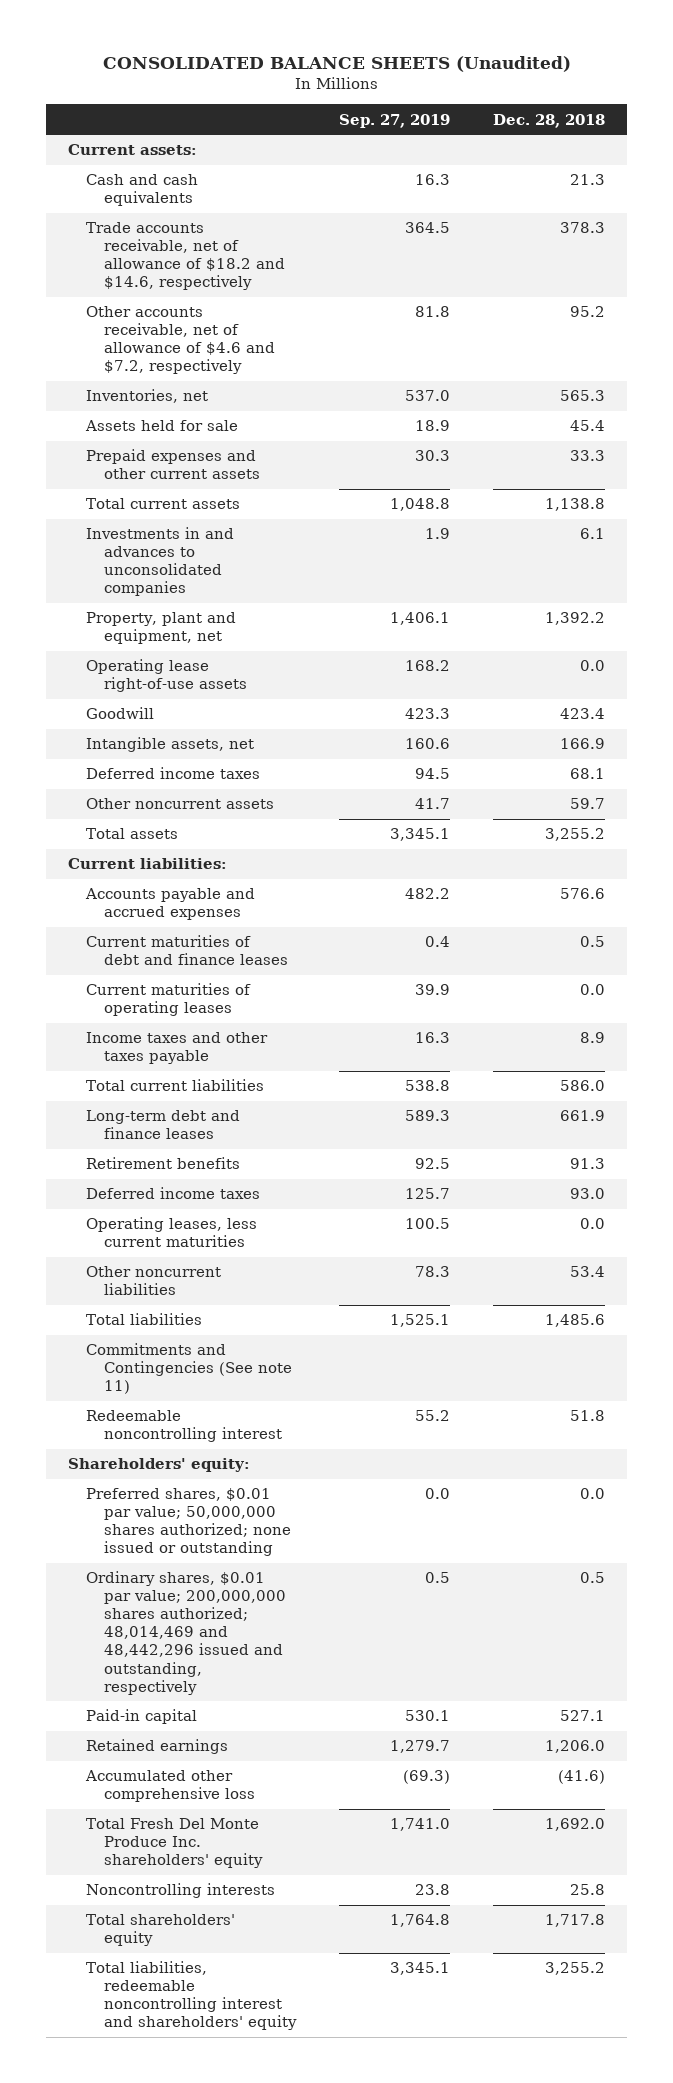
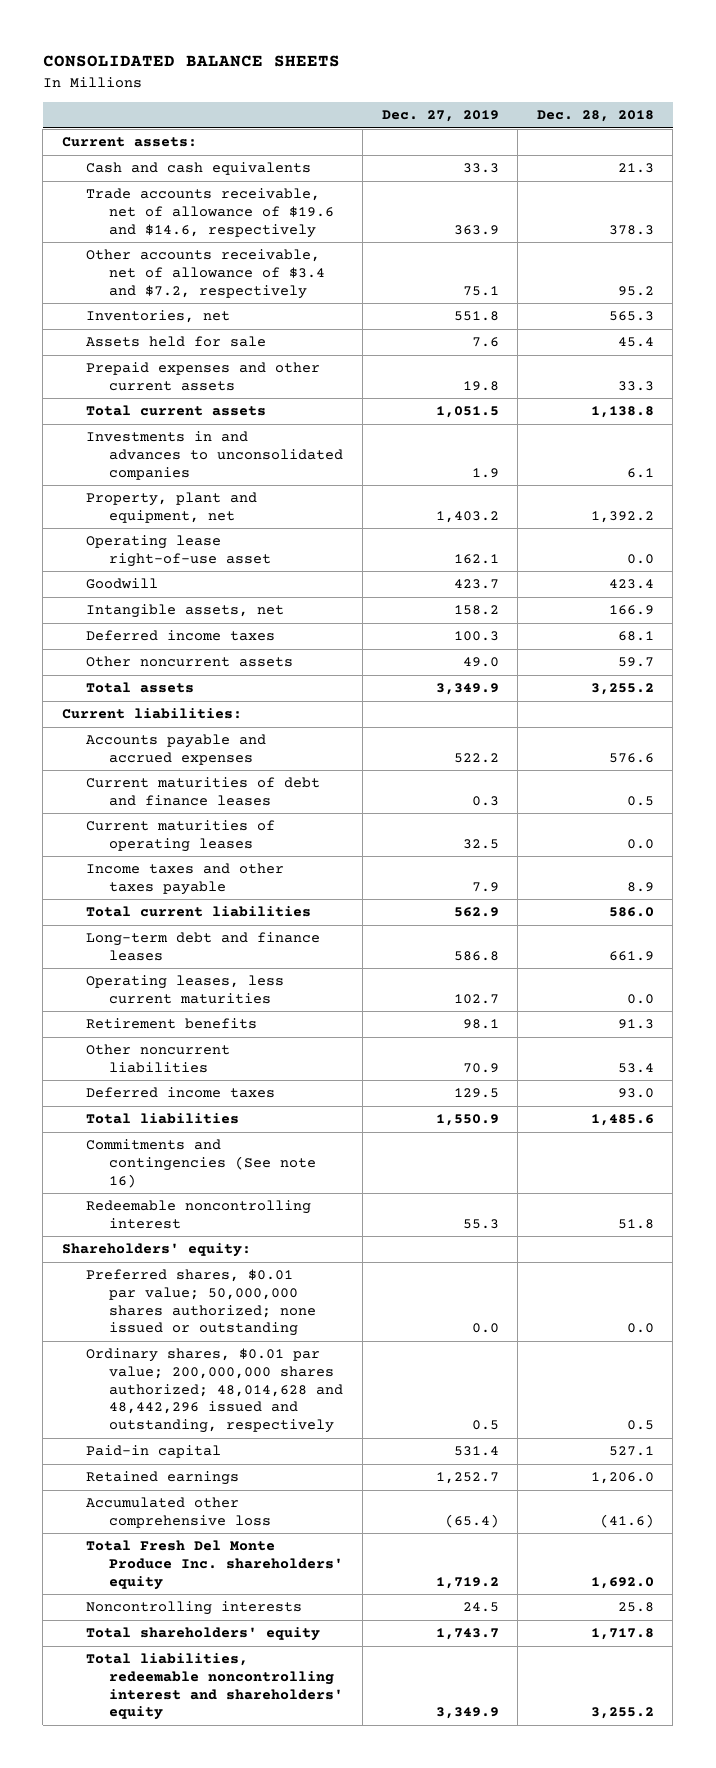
[102,56,571,73] CONSOLIDATED BALANCE SHEETS (Unaudited) -> [42,55,340,68] CONSOLIDATED BALANCE SHEETS
[338,113,450,128] Sep. 27, 2019 -> none
none -> [381,110,499,123] Dec. 27, 2019
[85,222,285,291] Trade accounts receivable, net of allowance of $18.2 and $14.6, respectively -> [85,188,335,238] Trade accounts receivable, net of allowance of $19.6 and $14.6, respectively
[85,306,275,375] Other accounts receivable, net of allowance of $4.6 and $7.2, respectively -> [85,249,326,299] Other accounts receivable, net of allowance of $3.4 and $7.2, respectively
[85,659,247,693] Operating lease right-of-use assets -> [85,535,272,567] Operating lease right-of-use asset
[85,1157,240,1170] Retirement benefits -> [85,1018,257,1030] Retirement benefits
[85,1187,260,1200] Deferred income taxes -> [85,1087,275,1099] Deferred income taxes
[85,1343,292,1395] Commitments and Contingencies (See note 11) -> [85,1139,317,1188] Commitments and contingencies (See note 16)
[85,1571,286,1695] Ordinary shares, $0.01 par value; 200,000,000 shares authorized; 48,014,469 and 48,442,296 issued and outstanding, respectively -> [85,1348,344,1434] Ordinary shares, $0.01 par value; 200,000,000 shares authorized; 48,014,628 and 48,442,296 issued and outstanding, respectively

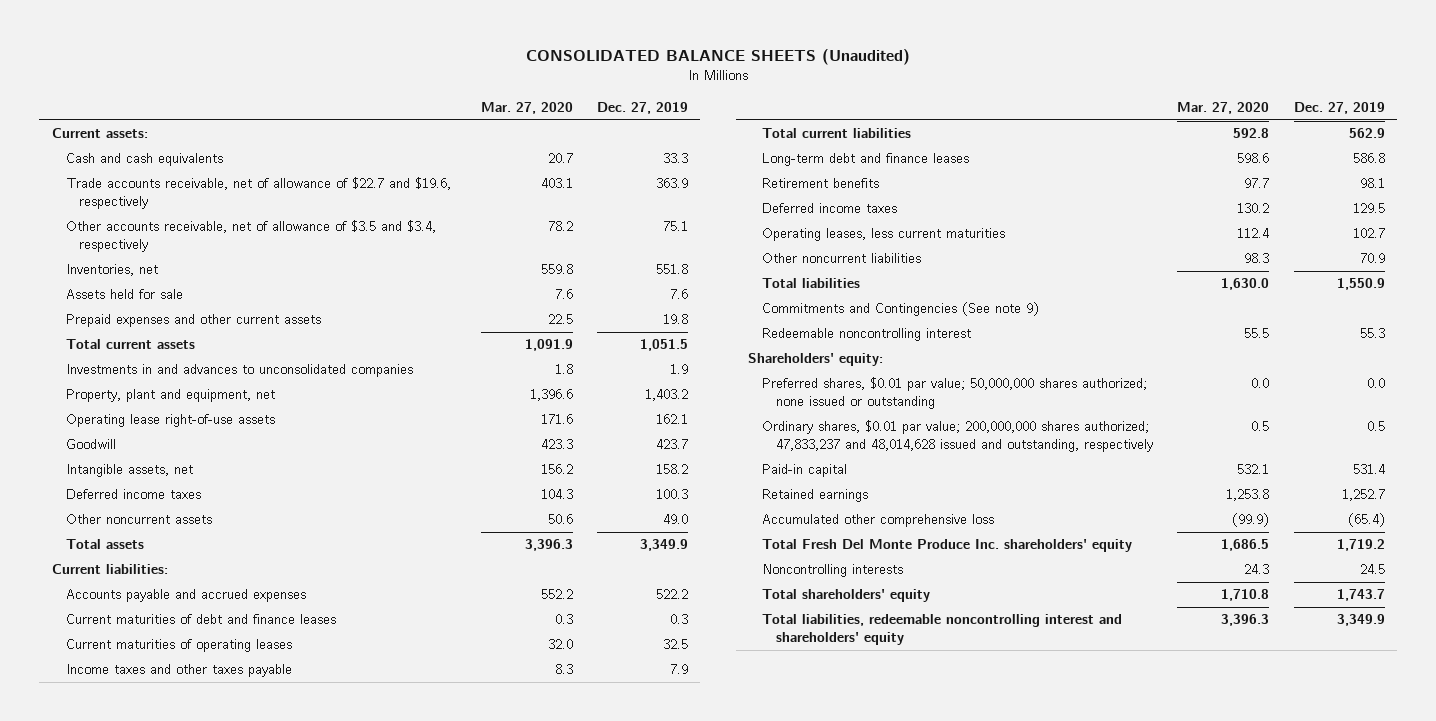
[42,55,340,68] CONSOLIDATED BALANCE SHEETS -> [526,49,911,66] CONSOLIDATED BALANCE SHEETS (Unaudited)
[536,110,654,123] Dec. 28, 2018 -> none
none -> [480,101,573,114] Mar. 27, 2020
[85,188,335,238] Trade accounts receivable, net of allowance of $19.6 and $14.6, respectively -> [65,177,451,210] Trade accounts receivable, net of allowance of $22.7 and $19.6, respectively
[85,249,326,299] Other accounts receivable, net of allowance of $3.4 and $7.2, respectively -> [65,220,436,253] Other accounts receivable, net of allowance of $3.5 and $3.4, respectively
[85,535,272,567] Operating lease right-of-use asset -> [65,414,275,428] Operating lease right-of-use assets
[85,975,284,1004] Operating leases, less current maturities -> [761,228,1005,242] Operating leases, less current maturities
[85,1044,230,1073] Other noncurrent liabilities -> [761,253,921,264] Other noncurrent liabilities
[85,1139,317,1188] Commitments and contingencies (See note 16) -> [761,302,1039,317] Commitments and Contingencies (See note 9)
[85,1348,344,1434] Ordinary shares, $0.01 par value; 200,000,000 shares authorized; 48,014,628 and 48,442,296 issued and outstanding, respectively -> [761,420,1153,453] Ordinary shares, $0.01 par value; 200,000,000 shares authorized; 47,833,237 and 48,014,628 issued and outstanding, respectively

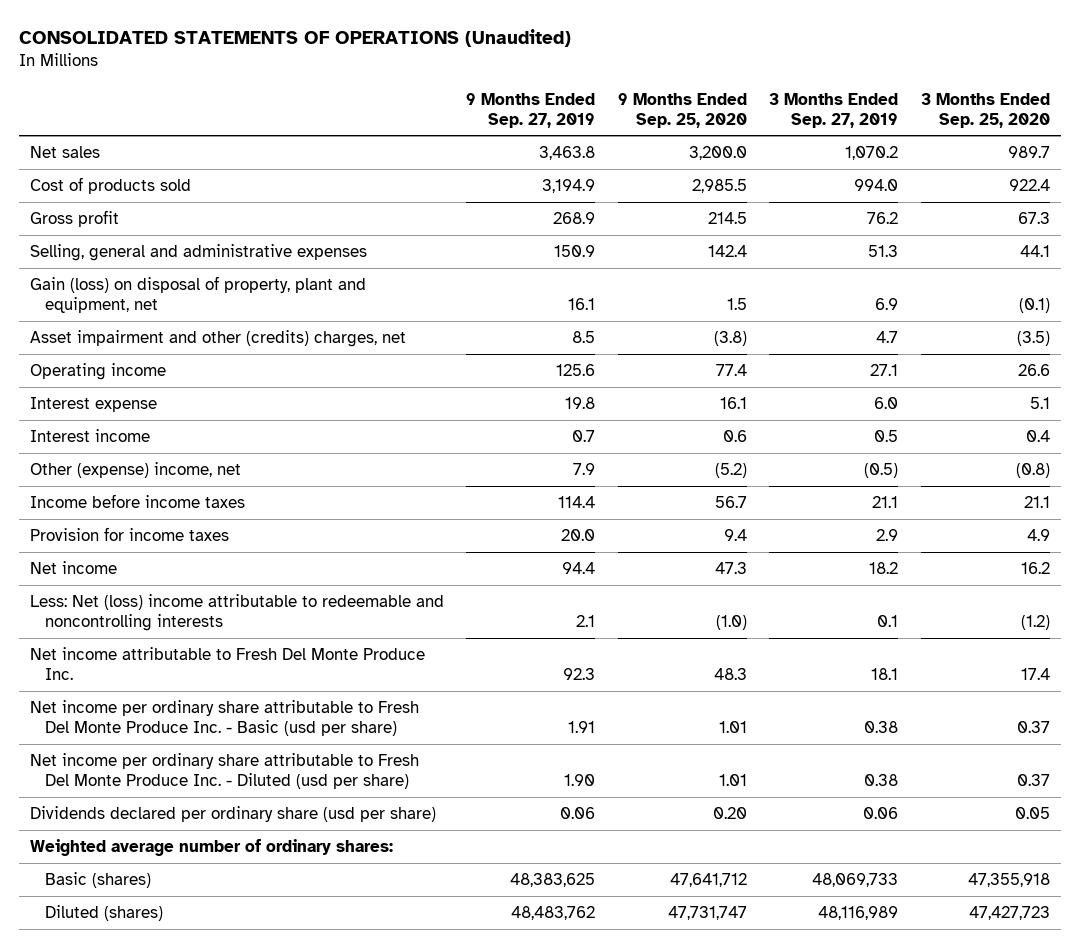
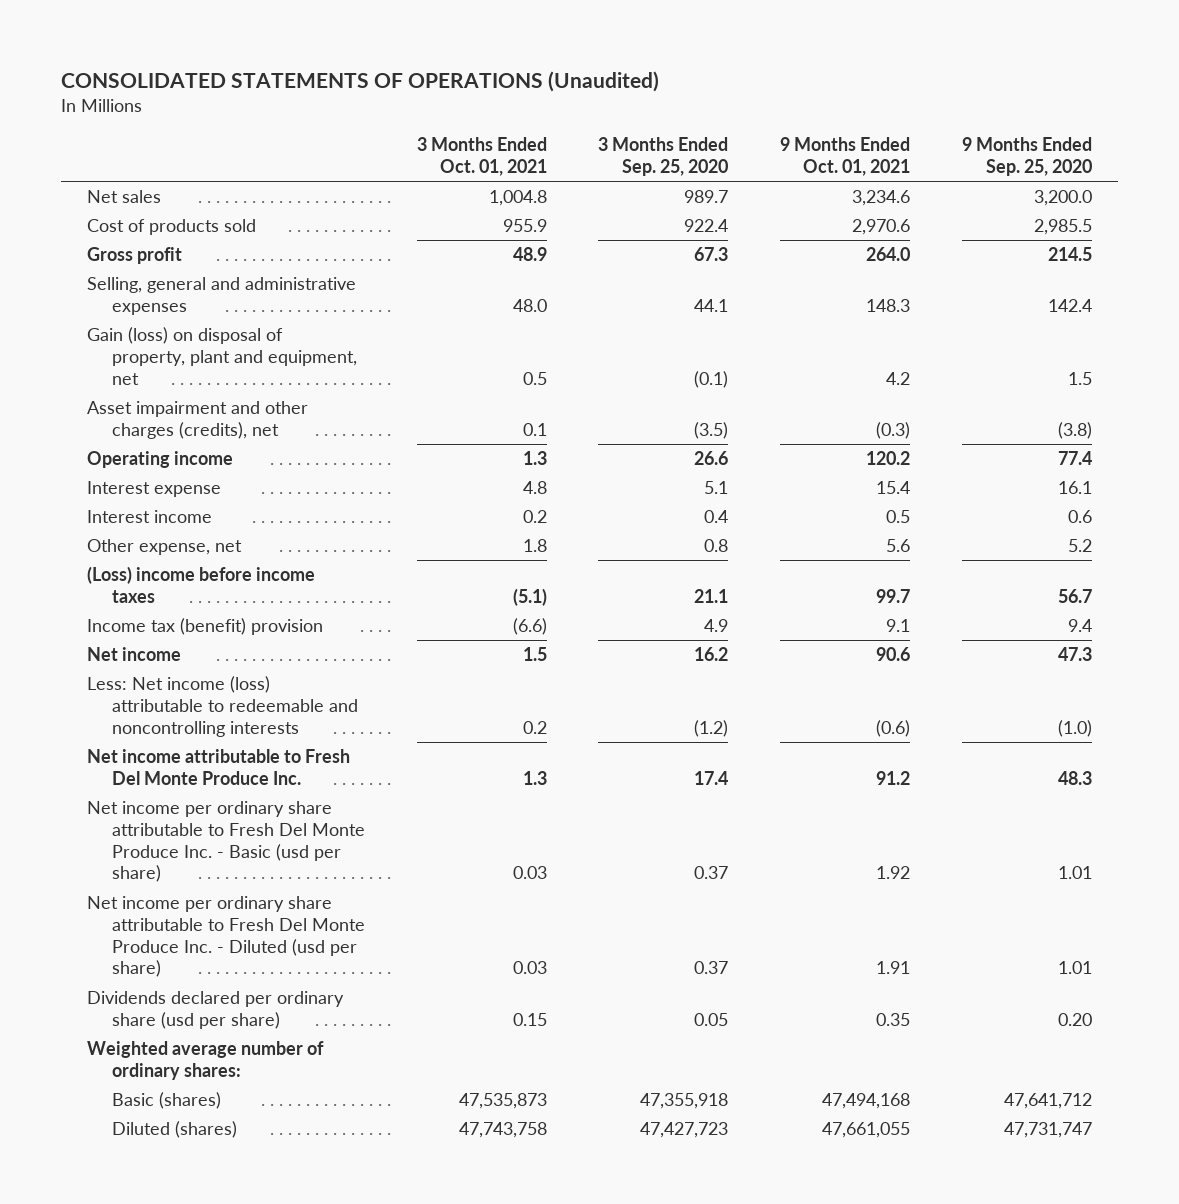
[466,92,596,128] 9 Months Ended Sep. 27, 2019 -> none
[769,92,899,128] 3 Months Ended Sep. 27, 2019 -> none
none -> [416,137,547,176] 3 Months Ended Oct. 01, 2021
none -> [780,137,911,176] 9 Months Ended Oct. 01, 2021
[30,329,407,347] Asset impairment and other (credits) charges, net -> [86,400,308,439] Asset impairment and other charges (credits), net
[30,461,242,478] Other (expense) income, net -> [86,538,242,555] Other expense, net
[714,462,747,478] (5.2) -> [1068,538,1093,552] 5.2
[1015,462,1050,478] (0.8) -> [704,538,729,552] 0.8
[30,493,246,508] Income before income taxes -> [86,565,315,603] (Loss) income before income taxes
[30,526,230,541] Provision for income taxes -> [86,617,323,635] Income tax (benefit) provision
[30,593,445,631] Less: Net (loss) income attributable to redeemable and noncontrolling interests -> [86,675,358,737] Less: Net income (loss) attributable to redeemable and noncontrolling interests

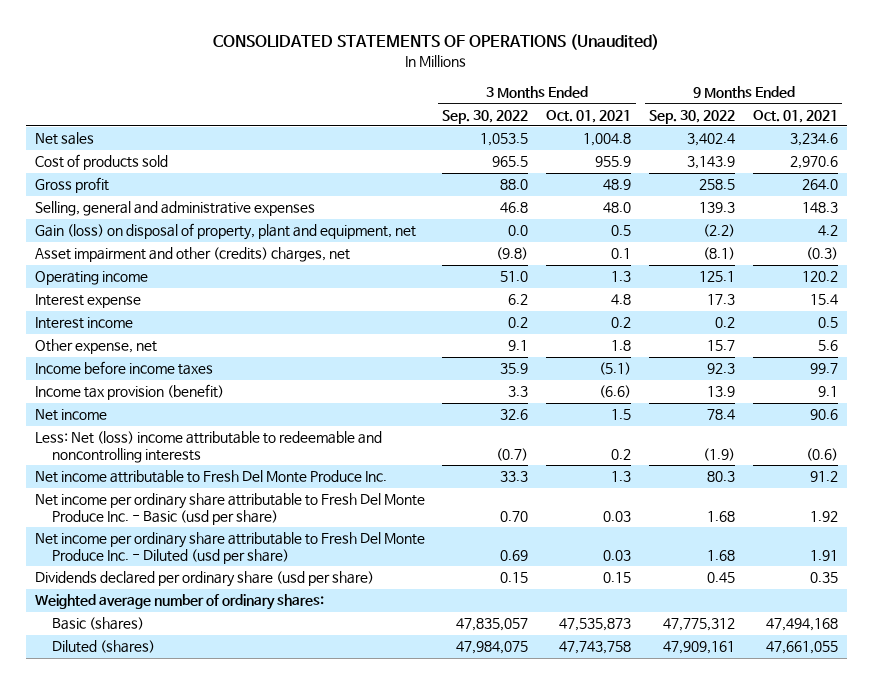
[598,137,729,176] 3 Months Ended Sep. 25, 2020 -> none
[962,137,1093,176] 9 Months Ended Sep. 25, 2020 -> none
none -> [442,109,529,124] Sep. 30, 2022
none -> [649,109,736,124] Sep. 30, 2022
[86,400,308,439] Asset impairment and other charges (credits), net -> [34,247,350,263] Asset impairment and other (credits) charges, net
[86,565,315,603] (Loss) income before income taxes -> [34,361,213,376] Income before income taxes
[86,617,323,635] Income tax (benefit) provision -> [34,384,224,401] Income tax provision (benefit)
[86,675,358,737] Less: Net income (loss) attributable to redeemable and noncontrolling interests -> [34,431,382,464] Less: Net (loss) income attributable to redeemable and noncontrolling interests

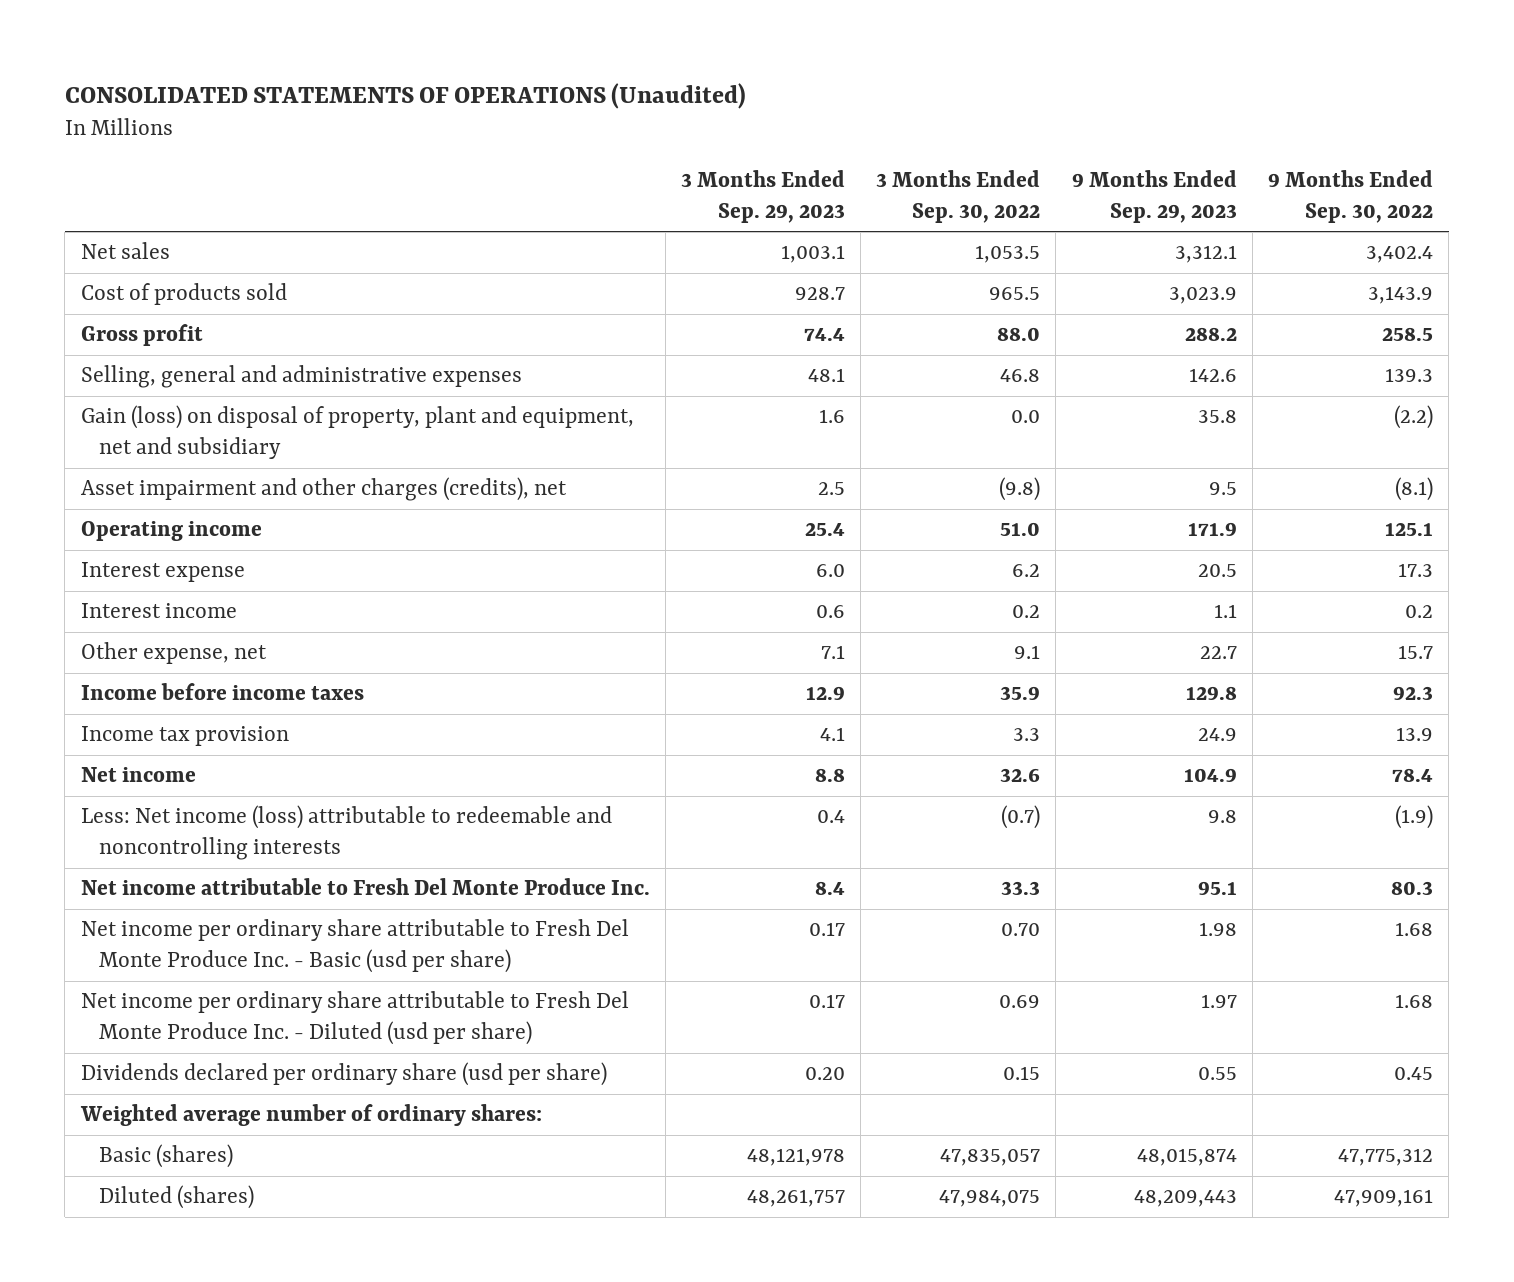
[546,109,632,123] Oct. 01, 2021 -> none
[752,109,838,123] Oct. 01, 2021 -> none
none -> [680,170,845,223] 3 Months Ended Sep. 29, 2023
none -> [1071,170,1237,223] 9 Months Ended Sep. 29, 2023
[34,223,416,241] Gain (loss) on disposal of property, plant and equipment, net -> [80,405,634,460] Gain (loss) on disposal of property, plant and equipment, net and subsidiary
[34,247,350,263] Asset impairment and other (credits) charges, net -> [80,477,567,502] Asset impairment and other charges (credits), net
[34,384,224,401] Income tax provision (benefit) -> [80,726,289,747] Income tax provision
[34,431,382,464] Less: Net (loss) income attributable to redeemable and noncontrolling interests -> [80,805,612,861] Less: Net income (loss) attributable to redeemable and noncontrolling interests

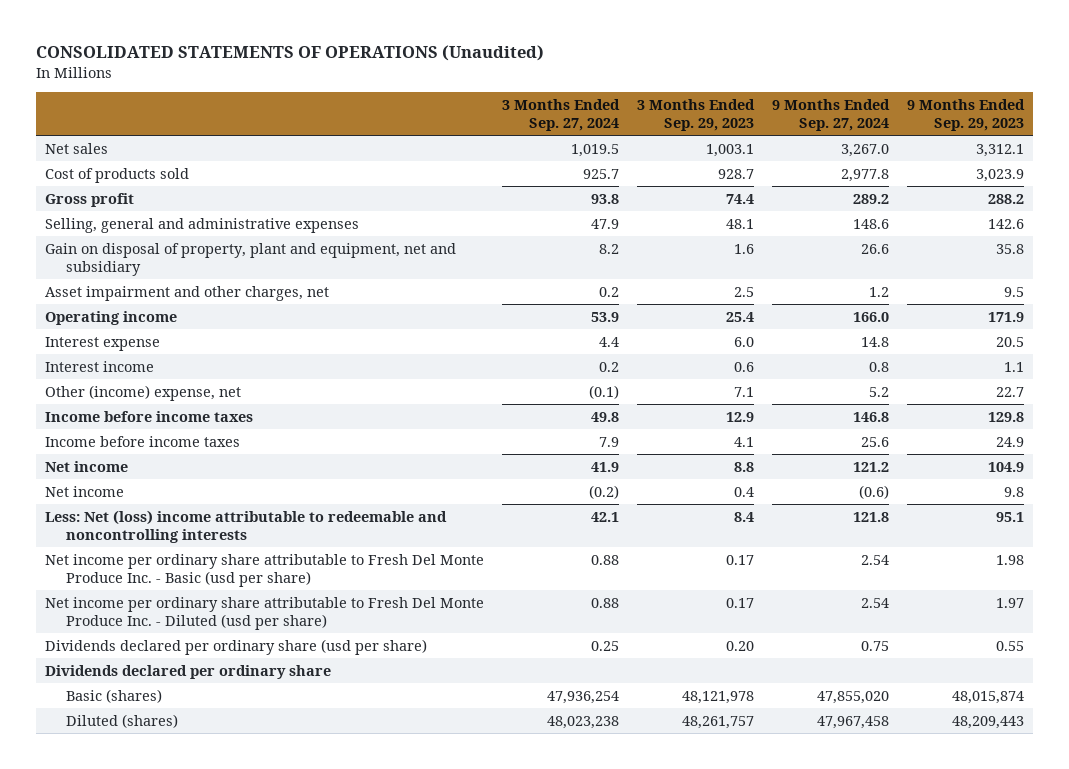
[876,170,1041,223] 3 Months Ended Sep. 30, 2022 -> none
[1268,170,1434,223] 9 Months Ended Sep. 30, 2022 -> none
none -> [501,98,620,132] 3 Months Ended Sep. 27, 2024
none -> [772,98,891,132] 9 Months Ended Sep. 27, 2024
[80,405,634,460] Gain (loss) on disposal of property, plant and equipment, net and subsidiary -> [44,242,456,277] Gain on disposal of property, plant and equipment, net and subsidiary
[80,477,567,502] Asset impairment and other charges (credits), net -> [44,285,329,301] Asset impairment and other charges, net
[80,642,267,665] Other expense, net -> [44,384,241,401] Other (income) expense, net
[80,726,289,747] Income tax provision -> [44,435,240,447] Income before income taxes
[80,805,612,861] Less: Net income (loss) attributable to redeemable and noncontrolling interests -> [44,485,124,497] Net income
[80,878,650,896] Net income attributable to Fresh Del Monte Produce Inc. -> [44,509,447,544] Less: Net (loss) income attributable to redeemable and noncontrolling interests
[79,1104,542,1127] Weighted average number of ordinary shares: -> [44,664,331,679] Dividends declared per ordinary share

